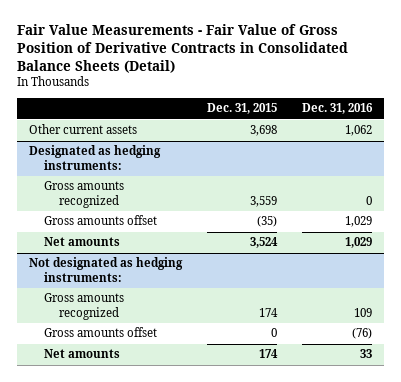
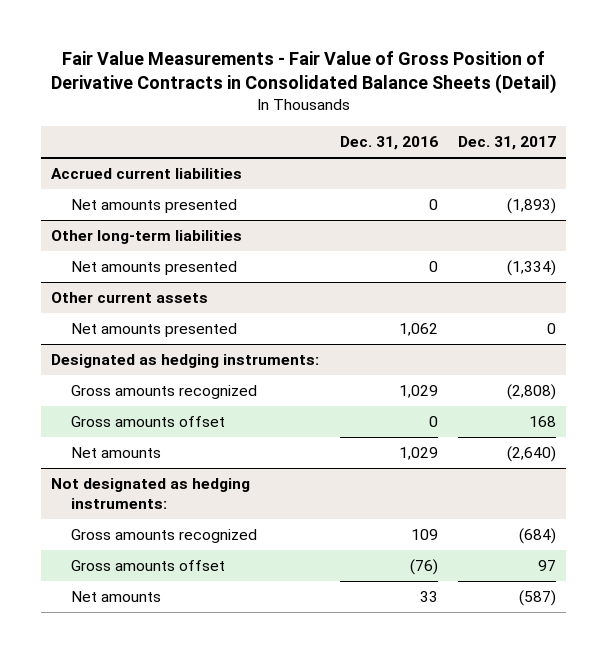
[207,103,278,115] Dec. 31, 2015 -> none
none -> [457,136,556,151] Dec. 31, 2017
none -> [51,168,243,180] Accrued current liabilities
none -> [71,199,238,214] Net amounts presented
none -> [51,230,243,245] Other long-term liabilities
none -> [71,261,238,276] Net amounts presented
none -> [51,292,209,304] Other current assets
[29,124,138,135] Other current assets -> [71,323,238,338] Net amounts presented
[365,196,372,206] 0 -> [398,385,438,399] 1,029
[344,216,372,228] 1,029 -> [428,416,438,428] 0

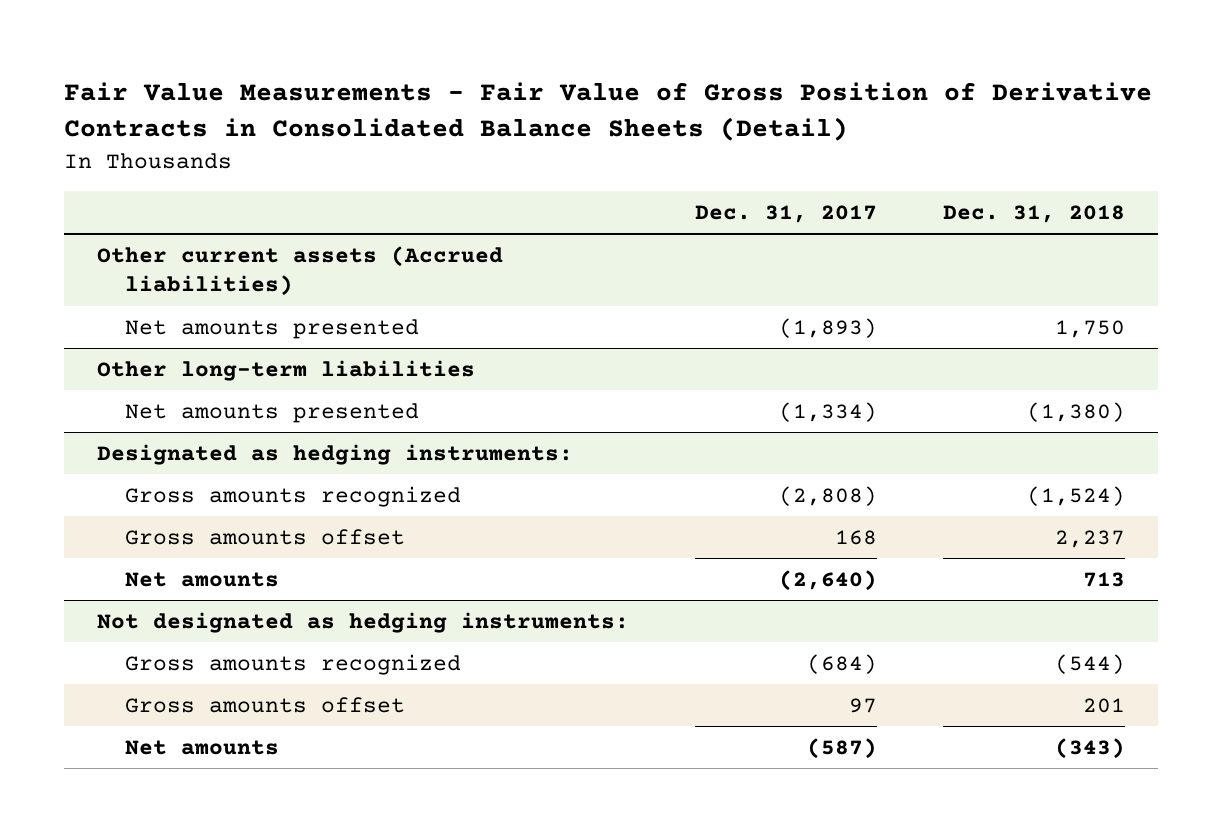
[339,136,438,151] Dec. 31, 2016 -> none
none -> [943,205,1126,224] Dec. 31, 2018
[51,168,243,180] Accrued current liabilities -> [97,245,504,297] Other current assets (Accrued liabilities)
[51,292,209,304] Other current assets -> none
[71,323,238,338] Net amounts presented -> none

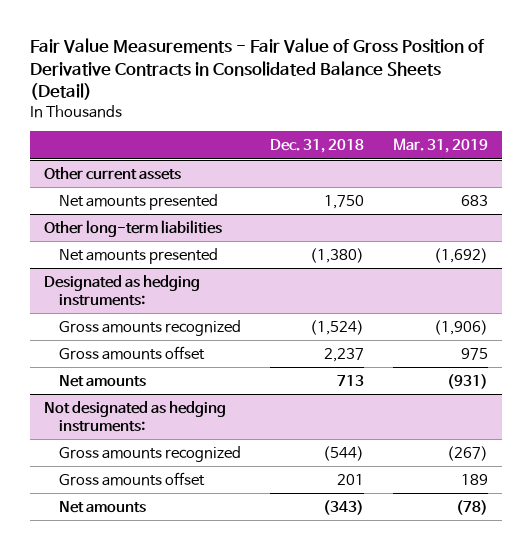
[695,205,878,224] Dec. 31, 2017 -> none
none -> [392,138,488,154] Mar. 31, 2019
[97,245,504,297] Other current assets (Accrued liabilities) -> [44,166,182,180] Other current assets

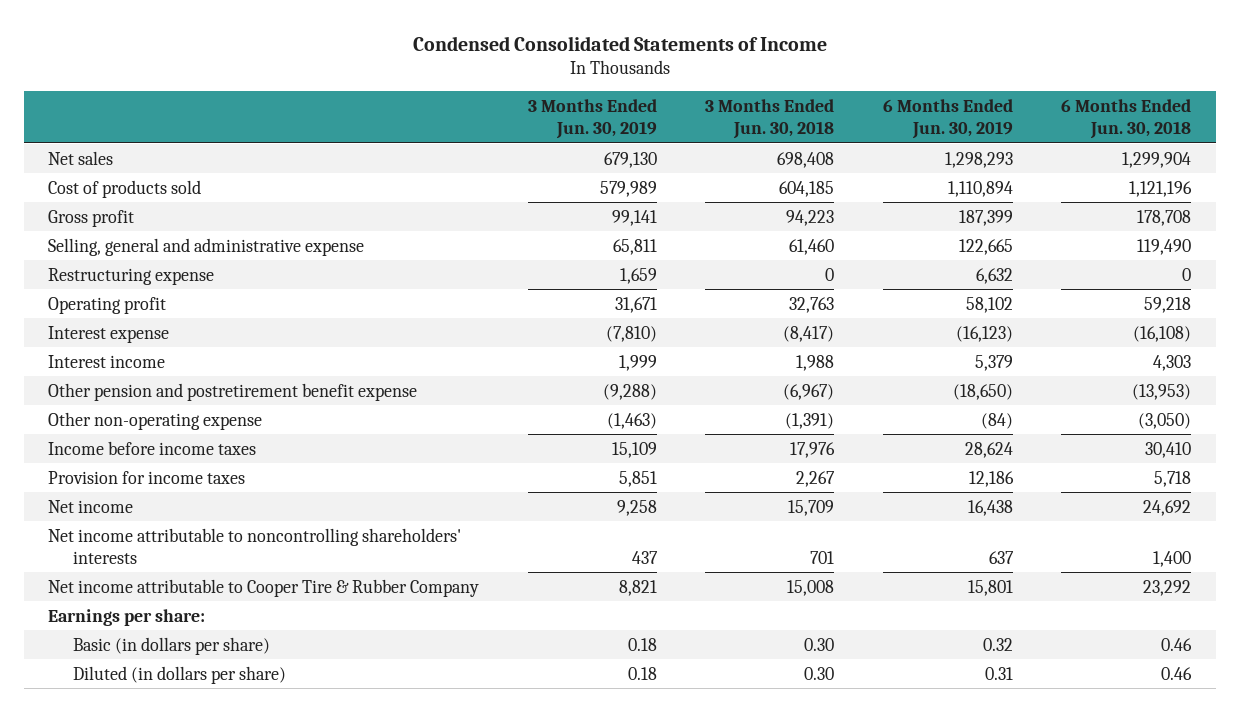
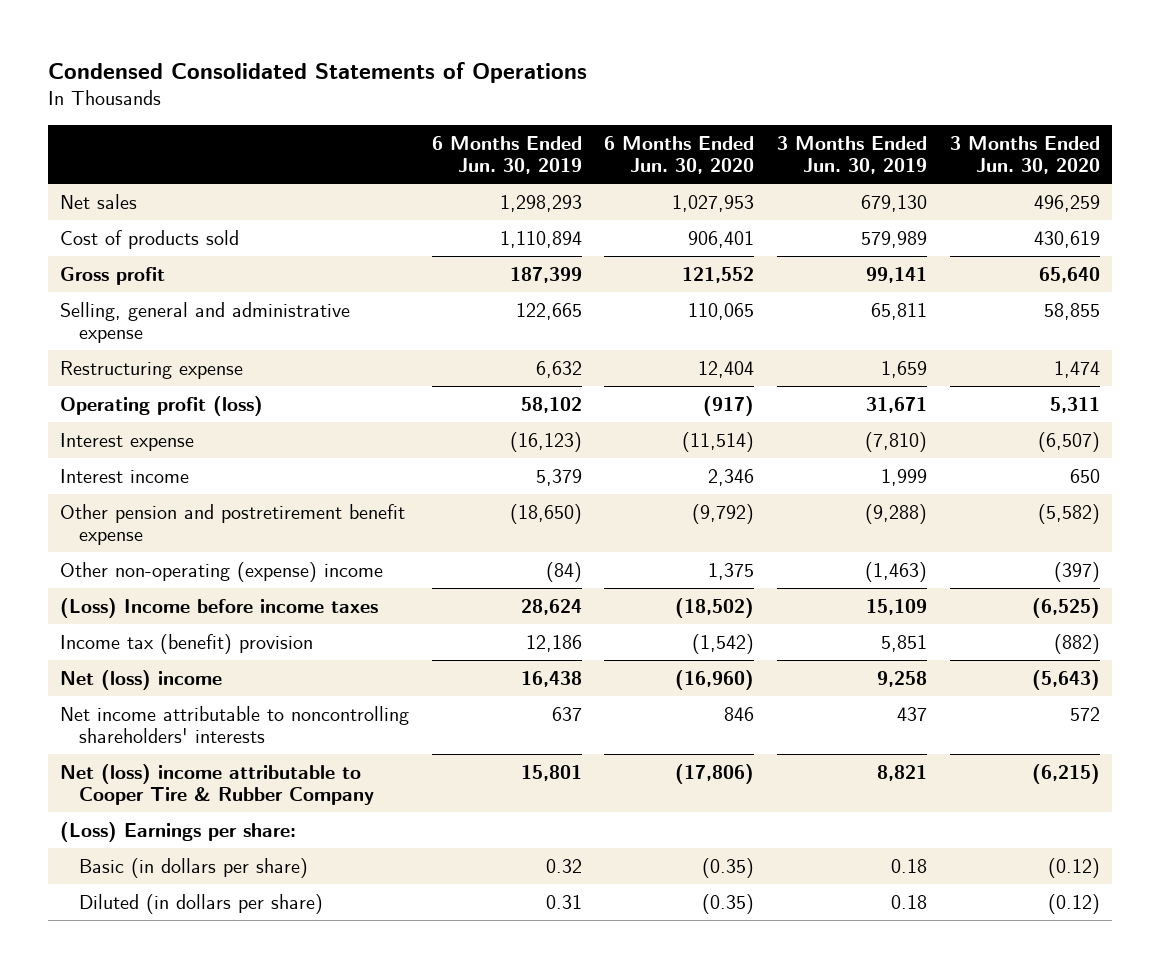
[412,35,827,51] Condensed Consolidated Statements of Income -> [48,61,588,83] Condensed Consolidated Statements of Operations
[705,98,835,139] 3 Months Ended Jun. 30, 2018 -> none
[1061,98,1192,139] 6 Months Ended Jun. 30, 2018 -> none
none -> [604,135,755,175] 6 Months Ended Jun. 30, 2020
none -> [950,135,1101,175] 3 Months Ended Jun. 30, 2020
[47,296,166,314] Operating profit -> [59,395,263,416] Operating profit (loss)
[47,411,262,430] Other non-operating expense -> [59,561,383,582] Other non-operating (expense) income
[47,440,256,455] Income before income taxes -> [59,597,378,618] (Loss) Income before income taxes
[47,470,245,484] Provision for income taxes -> [59,633,313,654] Income tax (benefit) provision
[47,499,133,513] Net income -> [59,669,222,690] Net (loss) income
[47,578,479,597] Net income attributable to Cooper Tire & Rubber Company -> [59,763,374,806] Net (loss) income attributable to Cooper Tire & Rubber Company
[47,608,205,626] Earnings per share: -> [59,821,296,842] (Loss) Earnings per share:

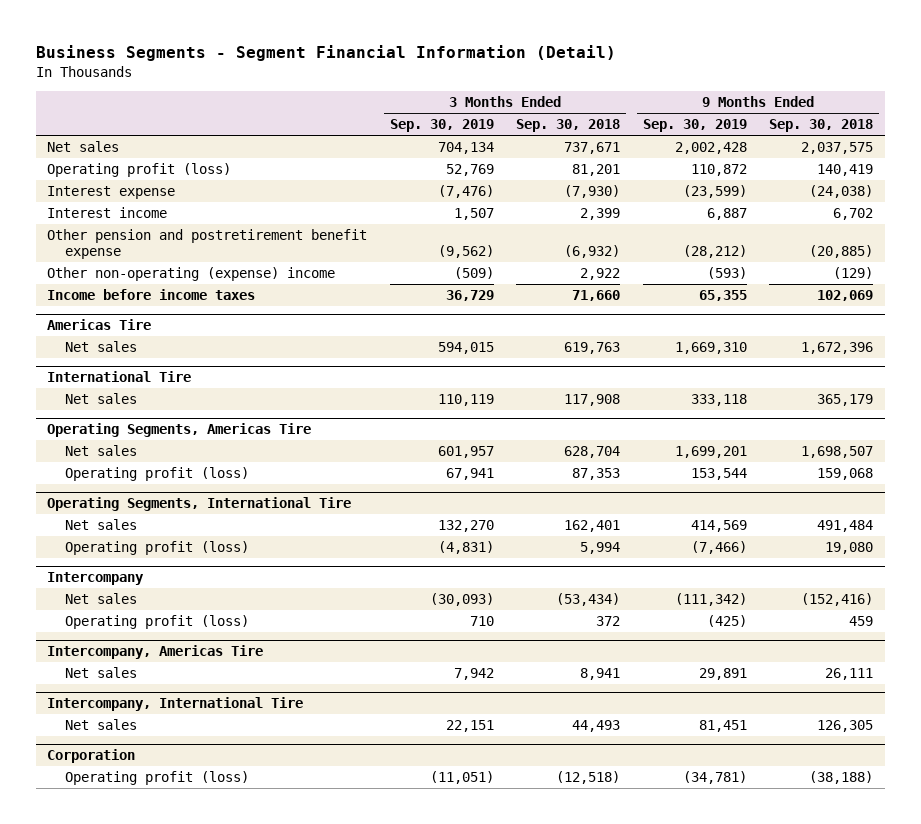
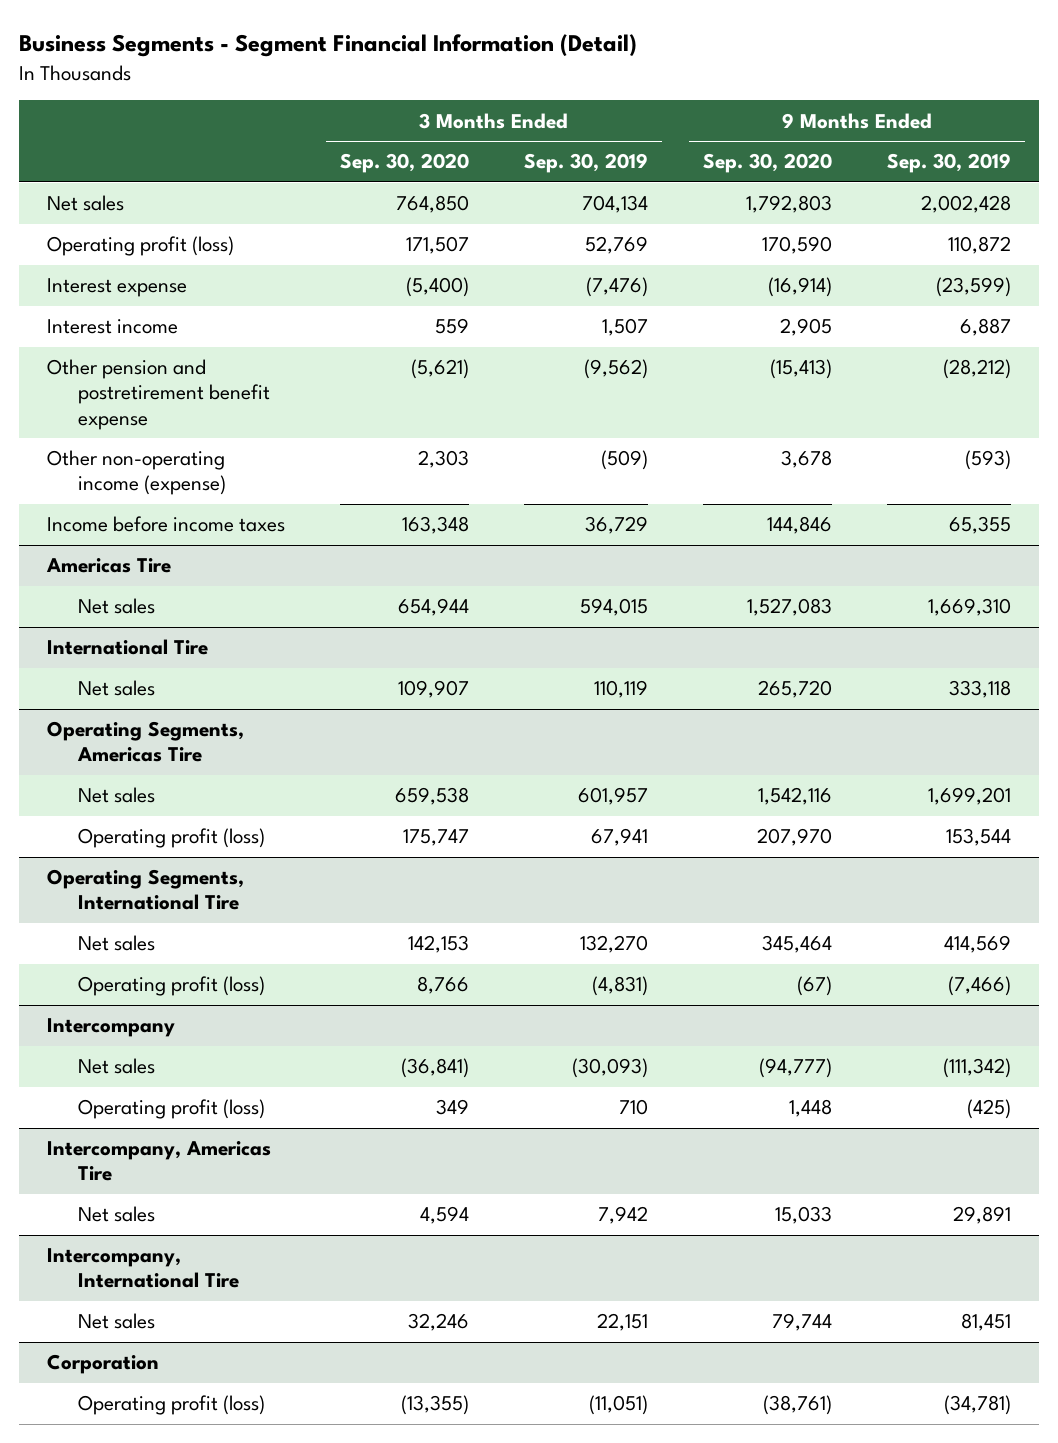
[516,119,621,133] Sep. 30, 2018 -> none
[769,119,874,133] Sep. 30, 2018 -> none
none -> [339,153,469,174] Sep. 30, 2020
none -> [703,153,833,174] Sep. 30, 2020
[47,267,336,282] Other non-operating (expense) income -> [46,450,227,496] Other non-operating income (expense)

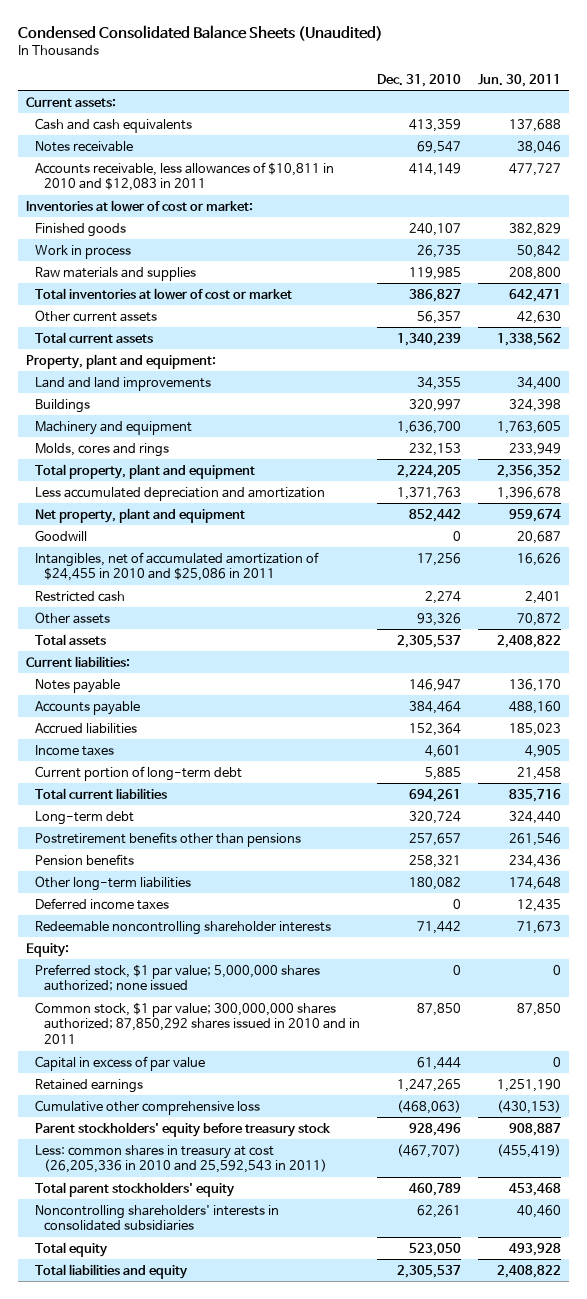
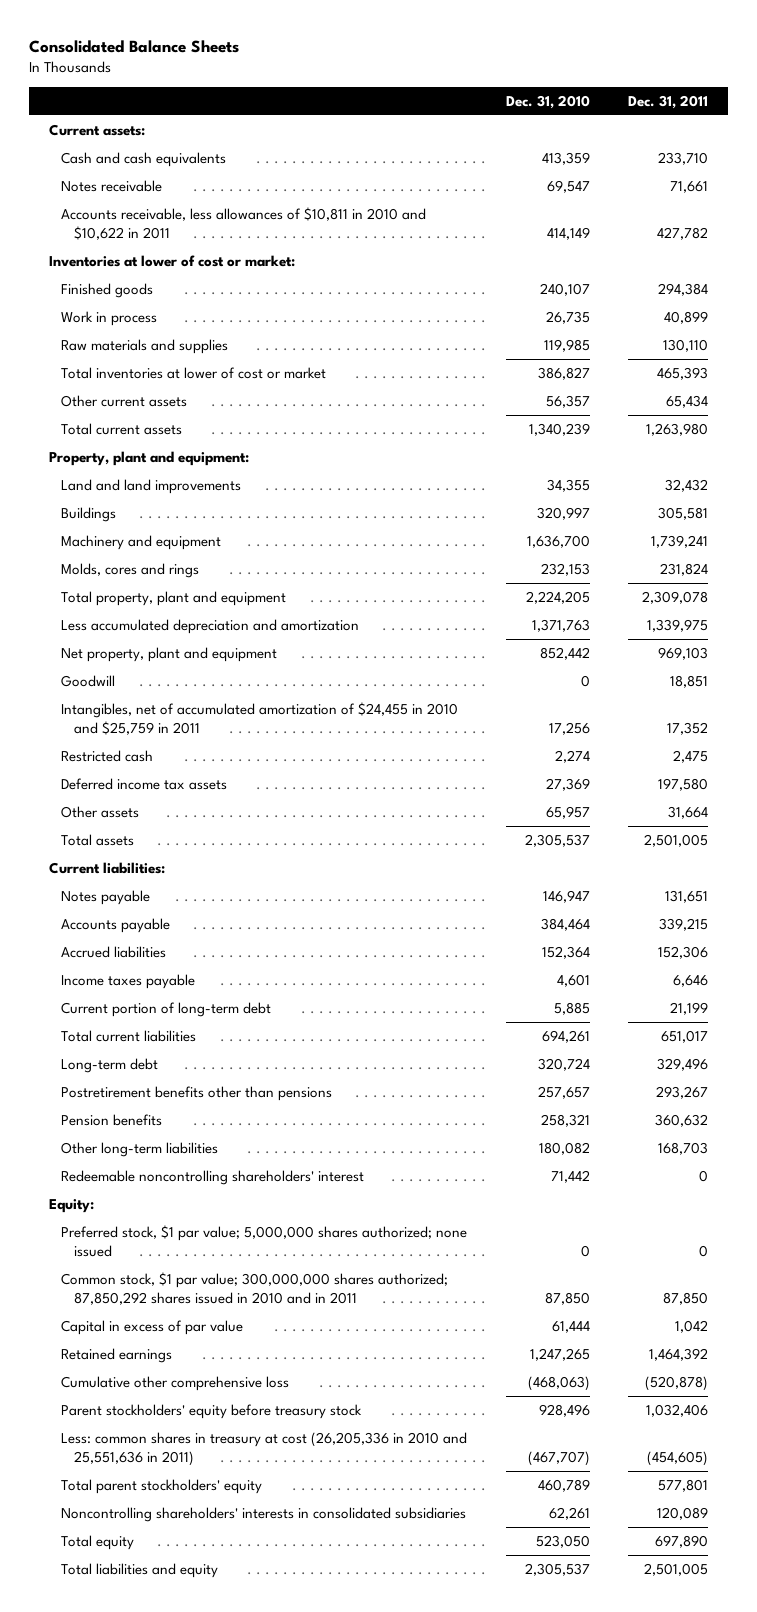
[18,24,384,41] Condensed Consolidated Balance Sheets (Unaudited) -> [29,40,240,54] Consolidated Balance Sheets
[477,73,561,87] Jun. 30, 2011 -> none
none -> [628,94,709,109] Dec. 31, 2011
[35,161,335,192] Accounts receivable, less allowances of $10,811 in 2010 and $12,083 in 2011 -> [61,206,427,240] Accounts receivable, less allowances of $10,811 in 2010 and $10,622 in 2011
[35,551,320,582] Intangibles, net of accumulated amortization of $24,455 in 2010 and $25,086 in 2011 -> [61,701,459,735] Intangibles, net of accumulated amortization of $24,455 in 2010 and $25,759 in 2011
none -> [61,777,228,790] Deferred income tax assets
[417,612,462,626] 93,326 -> [545,805,590,819] 65,957
[35,744,115,756] Income taxes -> [61,973,196,989] Income taxes payable
[35,897,170,910] Deferred income taxes -> none
[35,920,332,935] Redeemable noncontrolling shareholder interests -> [61,1169,365,1185] Redeemable noncontrolling shareholders' interest
[35,1144,328,1174] Less: common shares in treasury at cost (26,205,336 in 2010 and 25,592,543 in 2011) -> [61,1431,468,1466] Less: common shares in treasury at cost (26,205,336 in 2010 and 25,551,636 in 2011)

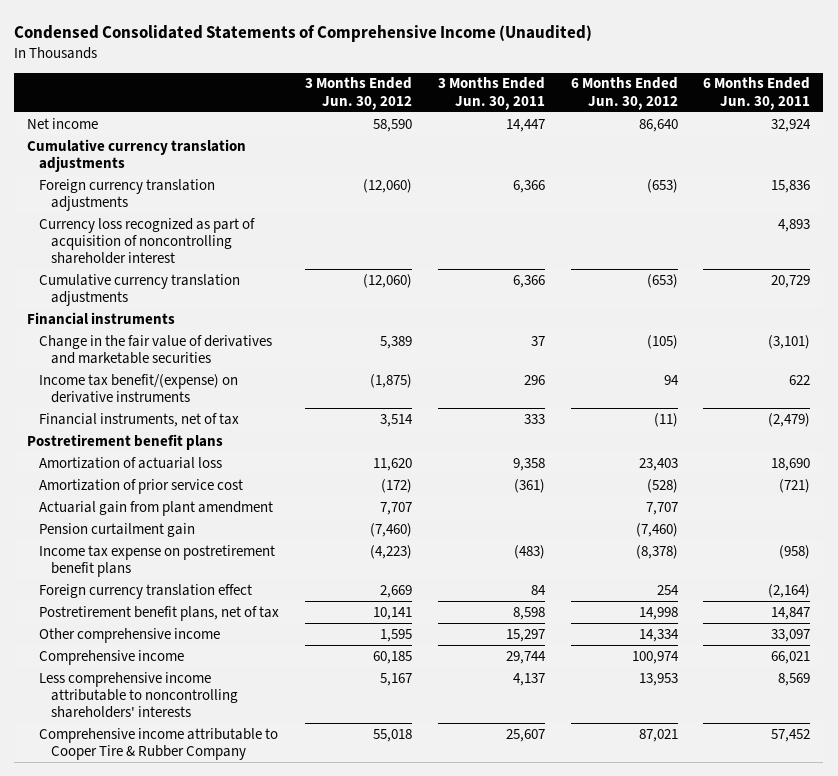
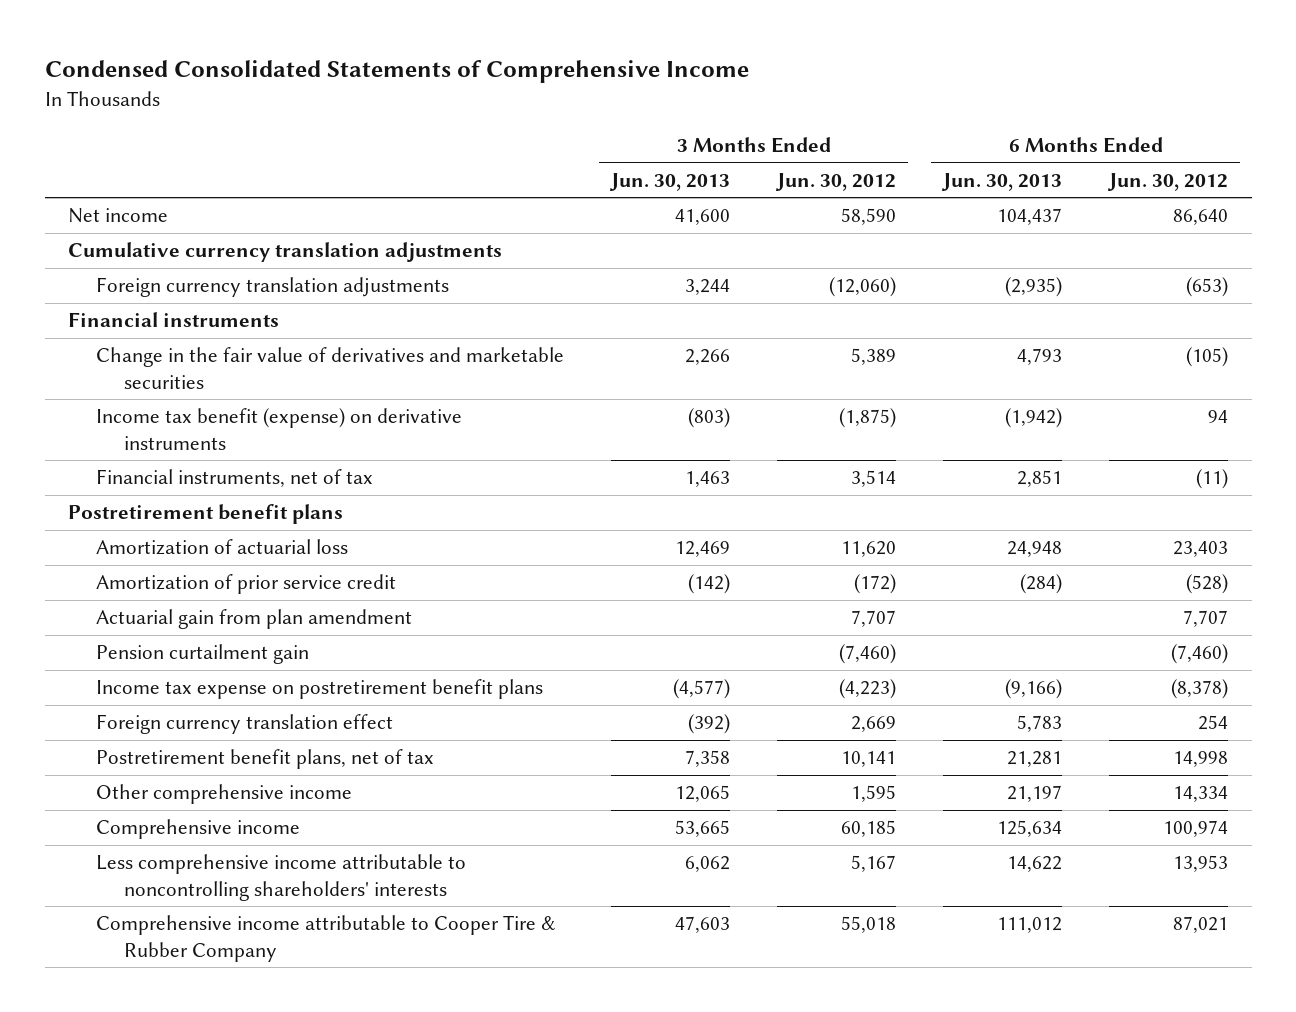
[14,24,593,42] Condensed Consolidated Statements of Comprehensive Income (Unaudited) -> [44,60,749,84] Condensed Consolidated Statements of Comprehensive Income
[437,77,545,110] 3 Months Ended Jun. 30, 2011 -> none
[703,77,811,110] 6 Months Ended Jun. 30, 2011 -> none
none -> [608,172,730,191] Jun. 30, 2013
none -> [941,172,1063,191] Jun. 30, 2013
[39,217,256,265] Currency loss recognized as part of acquisition of noncontrolling shareholder interest -> none
[39,273,241,307] Cumulative currency translation adjustments -> none
[39,373,239,404] Income tax benefit/(expense) on derivative instruments -> [95,408,462,450] Income tax benefit (expense) on derivative instruments
[39,478,244,494] Amortization of prior service cost -> [95,574,396,595] Amortization of prior service credit
[39,500,274,516] Actuarial gain from plant amendment -> [95,609,412,630] Actuarial gain from plan amendment

